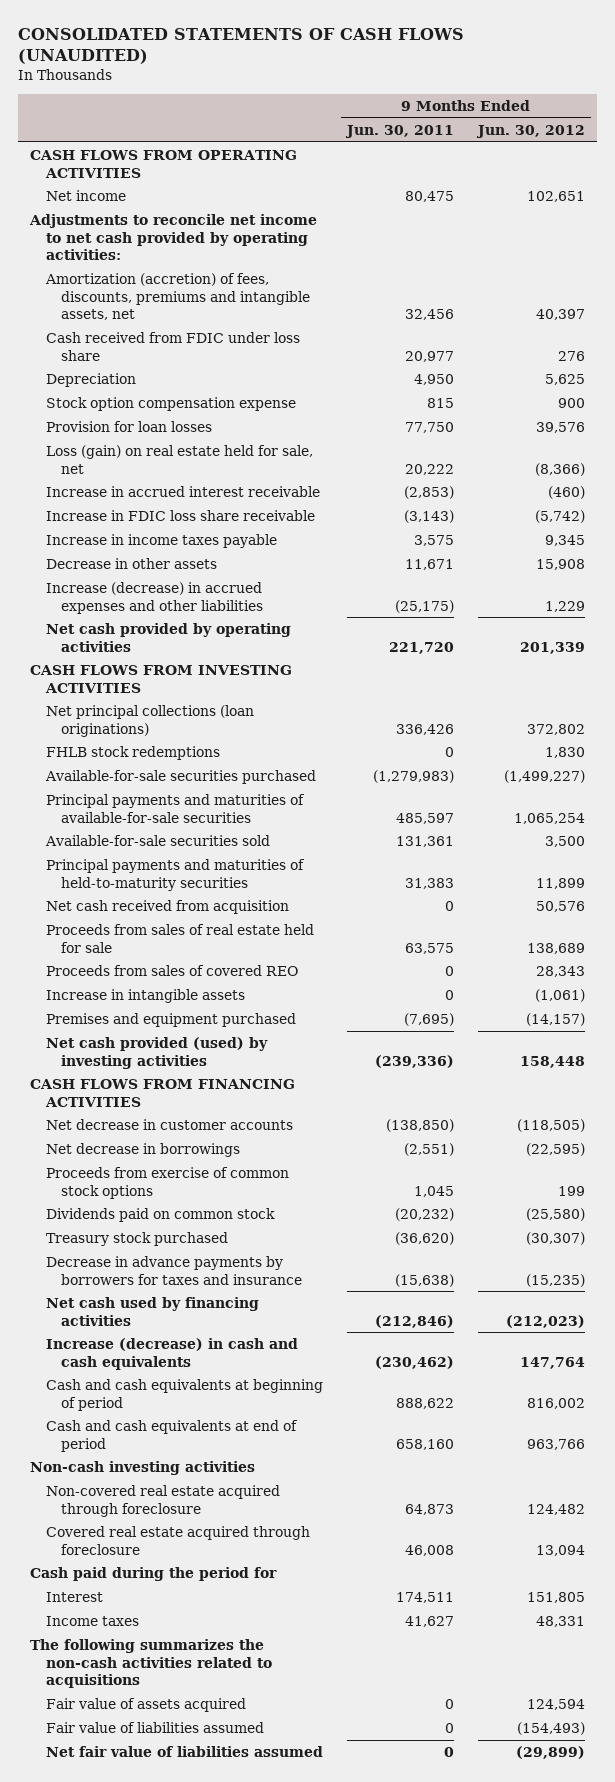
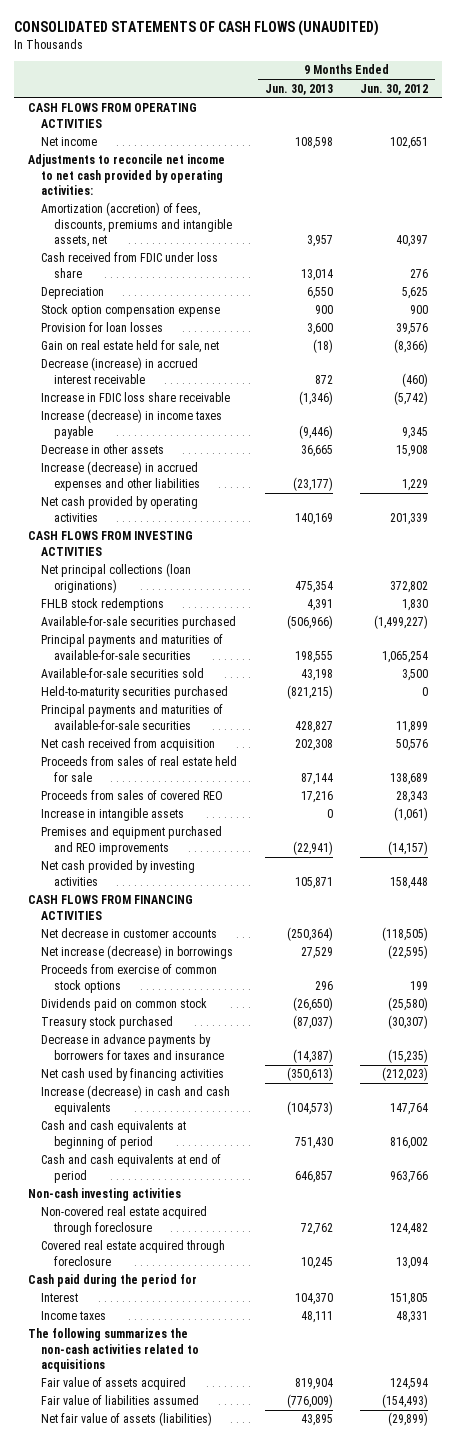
[344,124,454,138] Jun. 30, 2011 -> none
none -> [264,83,333,95] Jun. 30, 2013
[45,445,313,474] Loss (gain) on real estate held for sale, net -> [40,340,219,354] Gain on real estate held for sale, net
[45,486,320,498] Increase in accrued interest receivable -> [40,357,198,384] Decrease (increase) in accrued interest receivable
[45,534,277,549] Increase in income taxes payable -> [40,409,222,439] Increase (decrease) in income taxes payable
none -> [40,686,228,700] Held-to-maturity securities purchased
[45,859,305,891] Principal payments and maturities of held-to-maturity securities -> [40,704,223,730] Principal payments and maturities of available-for-sale securities
[45,1013,296,1028] Premises and equipment purchased -> [40,826,222,855] Premises and equipment purchased and REO improvements
[45,1037,268,1069] Net cash provided (used) by investing activities -> [40,860,195,886] Net cash provided by investing activities
[45,1143,240,1158] Net decrease in borrowings -> [40,945,233,960] Net increase (decrease) in borrowings
[45,1746,323,1758] Net fair value of liabilities assumed -> [40,1412,212,1427] Net fair value of assets (liabilities)

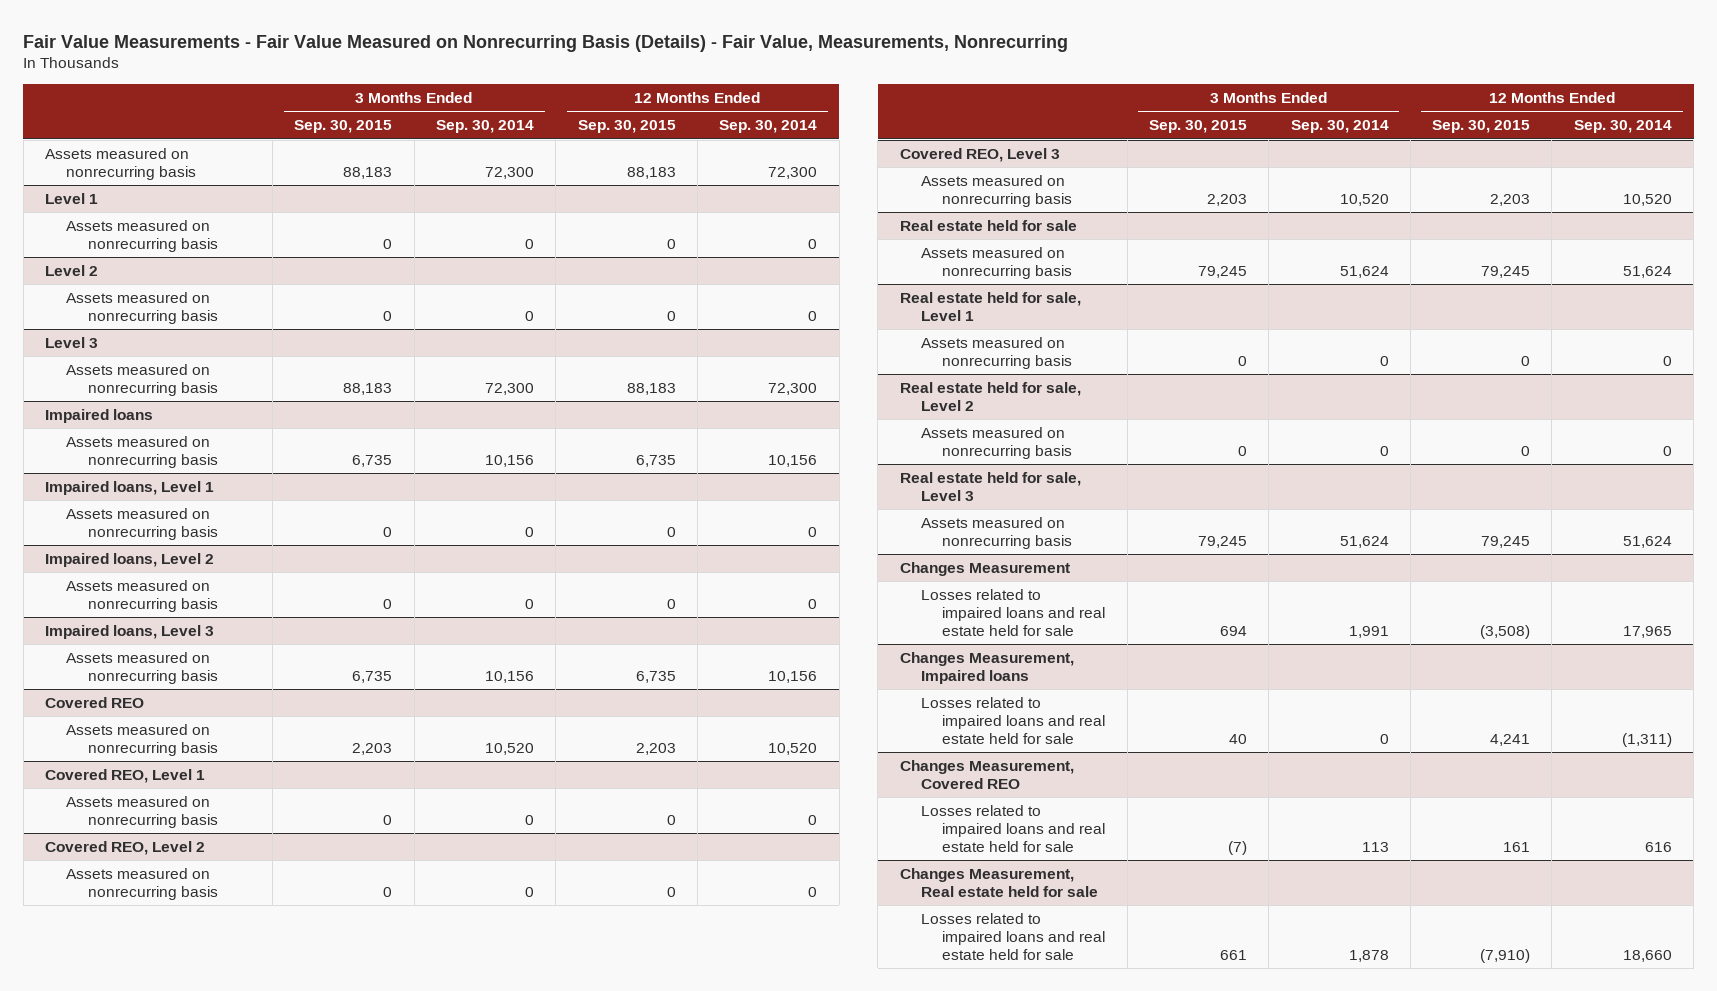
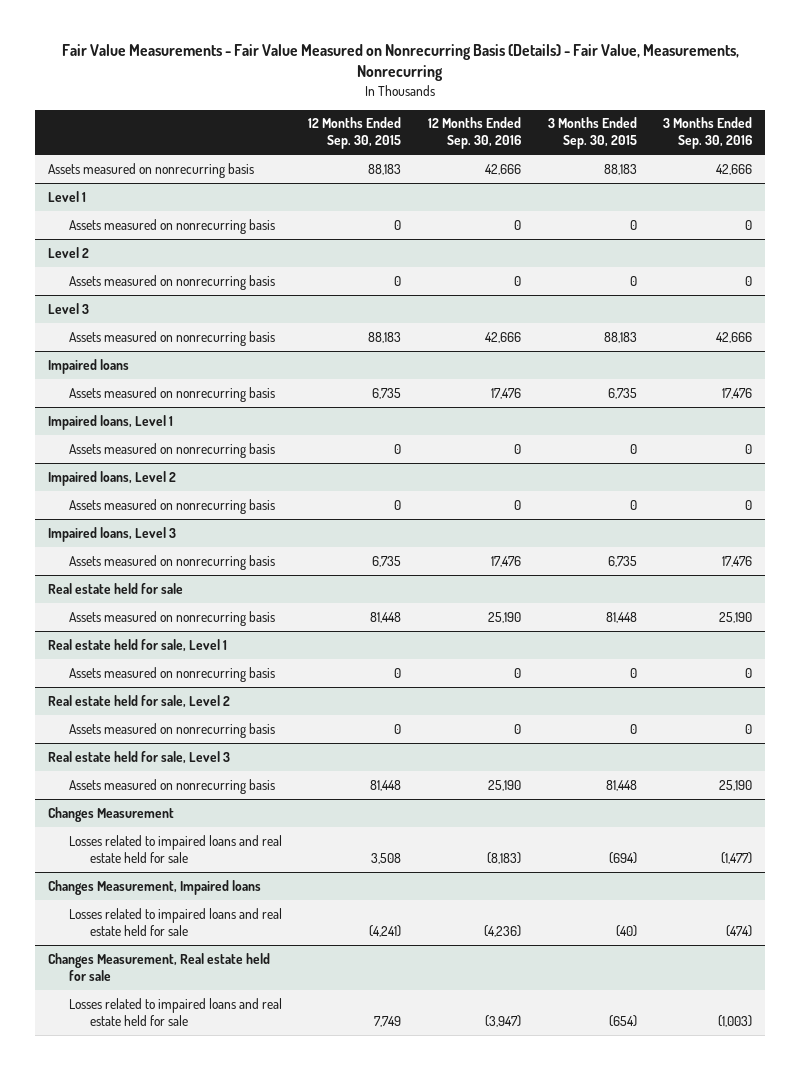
[436,120,535,134] Sep. 30, 2014 -> none
[719,120,818,134] Sep. 30, 2014 -> none
none -> [428,117,522,150] 12 Months Ended Sep. 30, 2016
none -> [663,117,753,150] 3 Months Ended Sep. 30, 2016
[45,697,145,709] Covered REO -> none
[66,724,218,757] Assets measured on nonrecurring basis -> none
[45,769,206,784] Covered REO, Level 1 -> none
[66,796,218,829] Assets measured on nonrecurring basis -> none
[45,841,206,856] Covered REO, Level 2 -> none
[66,868,218,901] Assets measured on nonrecurring basis -> none
[899,148,1060,163] Covered REO, Level 3 -> none
[921,175,1073,208] Assets measured on nonrecurring basis -> none
[1197,266,1247,279] 79,245 -> [605,611,637,623] 81,448
[1481,266,1531,279] 79,245 -> [370,611,402,623] 81,448
[1197,536,1247,549] 79,245 -> [605,779,637,791] 81,448
[1481,536,1531,549] 79,245 -> [370,779,402,791] 81,448
[1219,626,1247,637] 694 -> [608,851,637,864] (694)
[1480,625,1531,640] (3,508) -> [371,852,402,864] 3,508
[899,760,1074,790] Changes Measurement, Covered REO -> none
[921,805,1106,853] Losses related to impaired loans and real estate held for sale -> none
[1228,734,1247,745] 40 -> [615,924,637,937] (40)
[1490,734,1531,747] 4,241 -> [369,924,402,937] (4,241)
[1219,950,1247,961] 661 -> [608,1014,637,1027] (654)
[1480,949,1531,964] (7,910) -> [374,1015,402,1027] 7,749

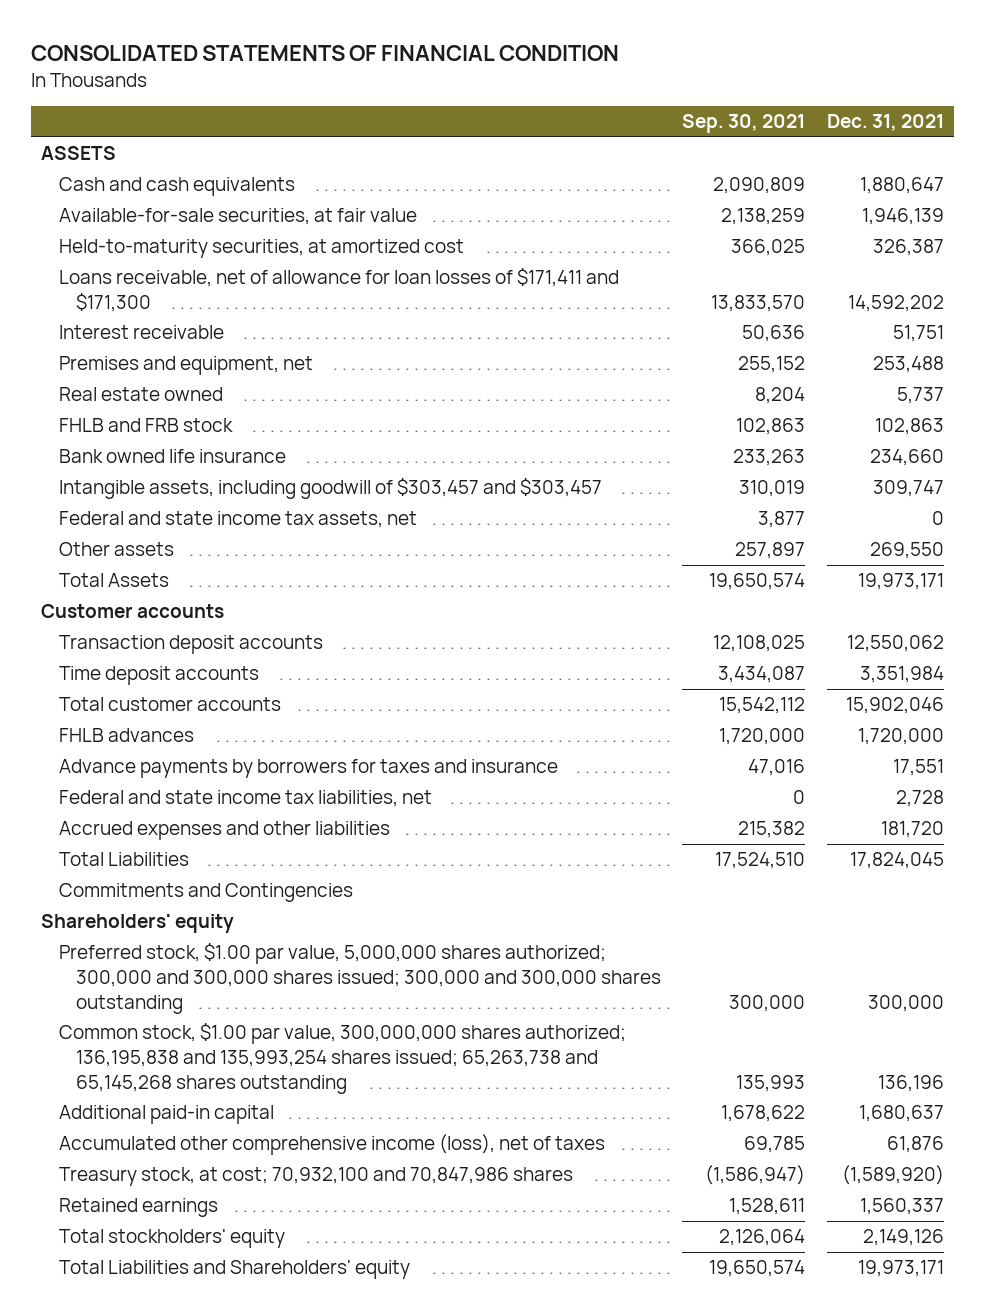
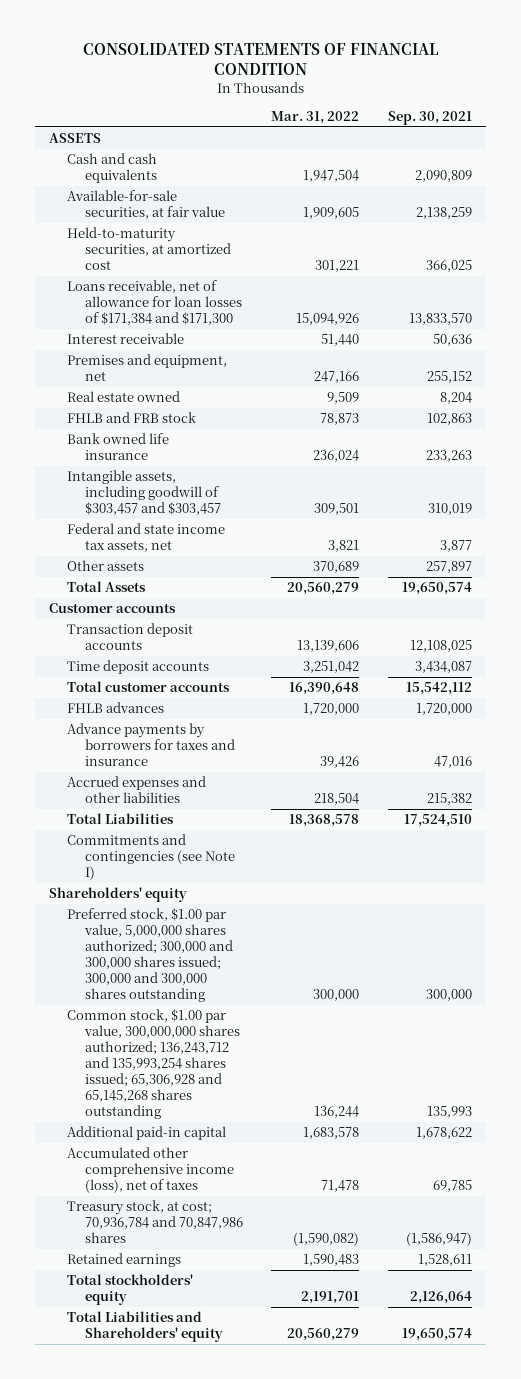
[826,114,944,132] Dec. 31, 2021 -> none
none -> [271,110,360,124] Mar. 31, 2022
[58,268,619,313] Loans receivable, net of allowance for loan losses of $171,411 and $171,300 -> [67,280,242,326] Loans receivable, net of allowance for loan losses of $171,384 and $171,300
[58,790,432,808] Federal and state income tax liabilities, net -> none
[58,883,353,903] Commitments and Contingencies -> [67,834,235,881] Commitments and contingencies (see Note I)
[58,1023,626,1094] Common stock, $1.00 par value, 300,000,000 shares authorized; 136,195,838 and 135,993,254 shares issued; 65,263,738 and 65,145,268 shares outstanding -> [67,1009,240,1120] Common stock, $1.00 par value, 300,000,000 shares authorized; 136,243,712 and 135,993,254 shares issued; 65,306,928 and 65,145,268 shares outstanding
[58,1167,573,1187] Treasury stock, at cost; 70,932,100 and 70,847,986 shares -> [67,1200,243,1244] Treasury stock, at cost; 70,936,784 and 70,847,986 shares

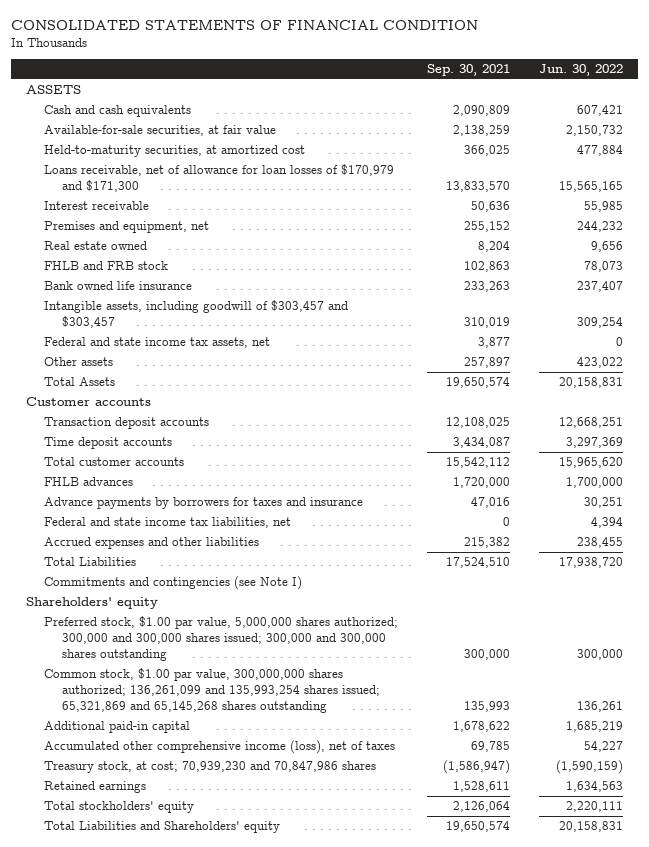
[271,110,360,124] Mar. 31, 2022 -> none
none -> [539,64,624,77] Jun. 30, 2022
[67,280,242,326] Loans receivable, net of allowance for loan losses of $171,384 and $171,300 -> [43,164,394,193] Loans receivable, net of allowance for loan losses of $170,979 and $171,300
none -> [43,517,291,529] Federal and state income tax liabilities, net
[67,1009,240,1120] Common stock, $1.00 par value, 300,000,000 shares authorized; 136,243,712 and 135,993,254 shares issued; 65,306,928 and 65,145,268 shares outstanding -> [43,668,380,713] Common stock, $1.00 par value, 300,000,000 shares authorized; 136,261,099 and 135,993,254 shares issued; 65,321,869 and 65,145,268 shares outstanding
[67,1200,243,1244] Treasury stock, at cost; 70,936,784 and 70,847,986 shares -> [43,761,376,774] Treasury stock, at cost; 70,939,230 and 70,847,986 shares

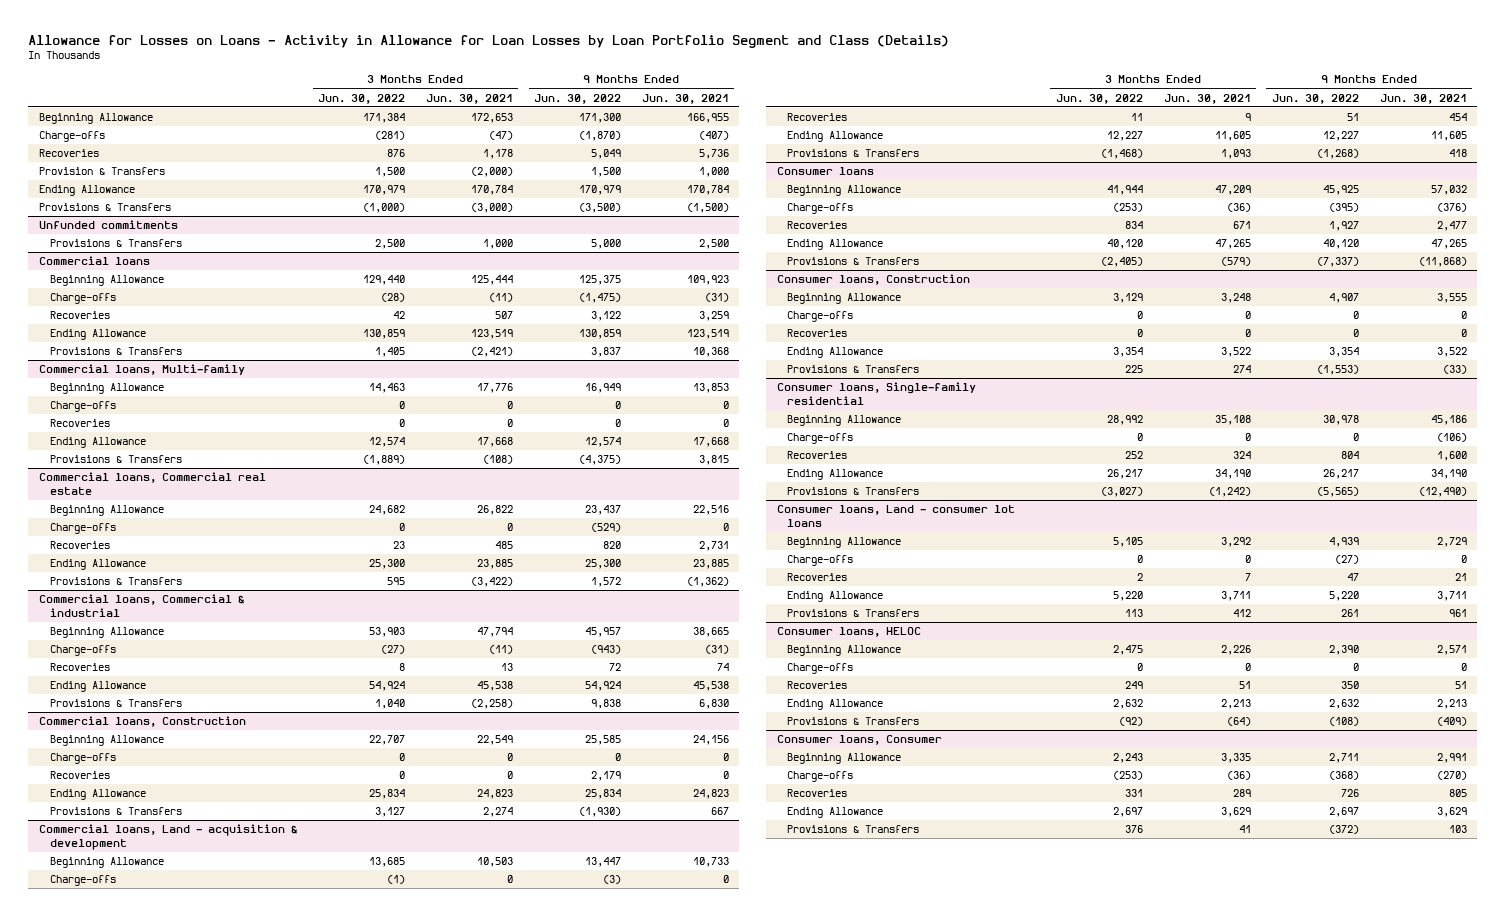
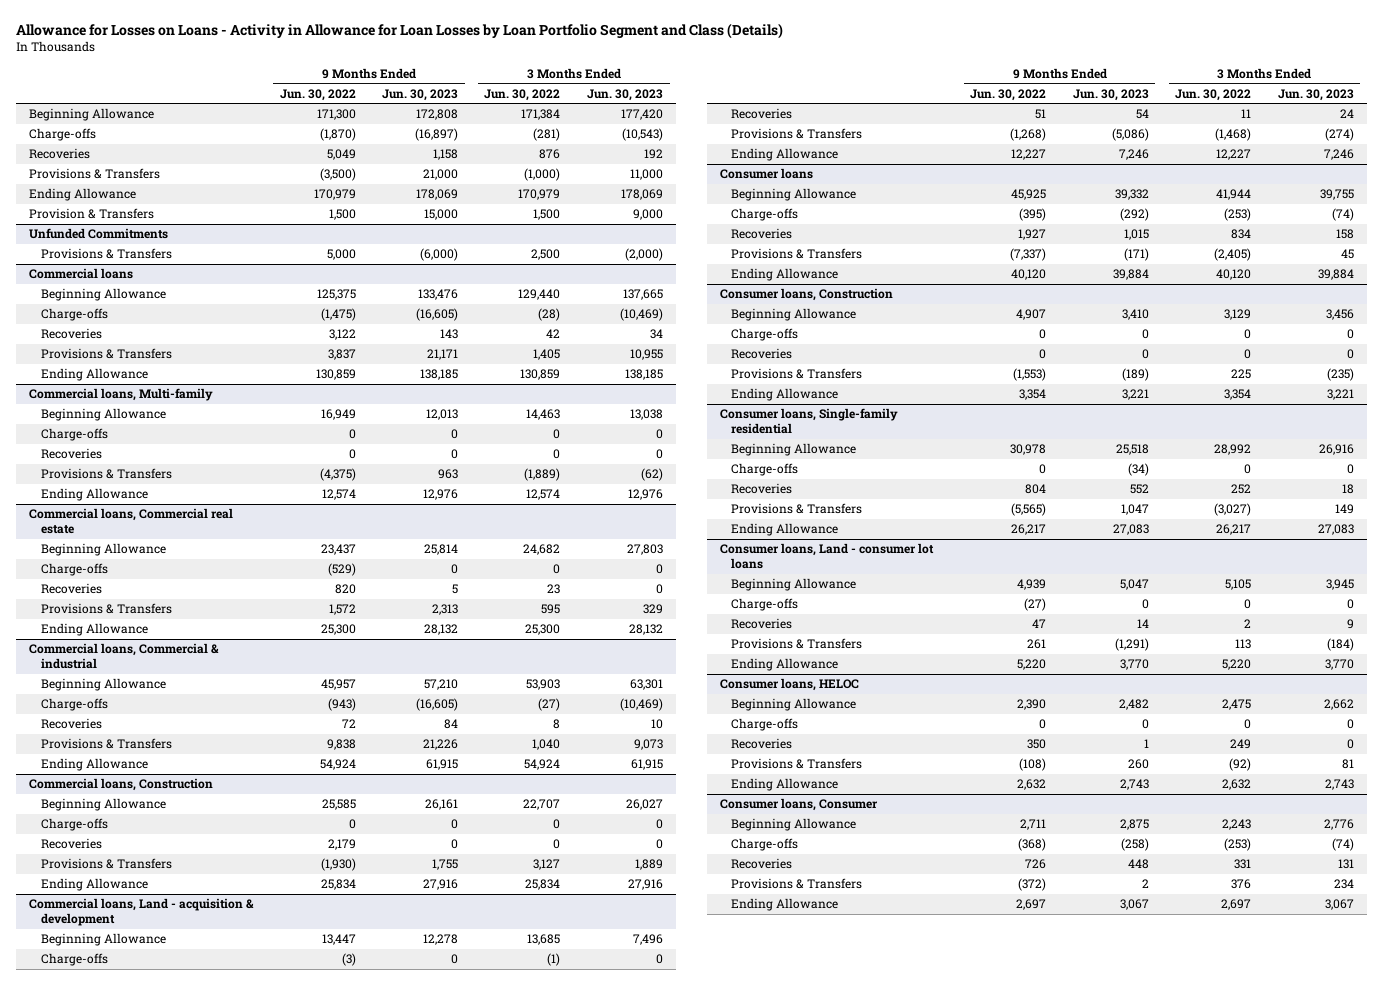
[425,93,513,104] Jun. 30, 2021 -> none
[641,93,729,104] Jun. 30, 2021 -> none
none -> [382,88,459,101] Jun. 30, 2023
none -> [586,88,663,101] Jun. 30, 2023
[38,185,135,197] Ending Allowance -> [29,188,137,202] Ending Allowance
[38,167,165,176] Provision & Transfers -> [29,208,155,220] Provision & Transfers
[38,220,178,230] Unfunded commitments -> [29,228,169,240] Unfunded Commitments
[49,329,146,341] Ending Allowance -> [40,368,148,382] Ending Allowance
[49,437,146,449] Ending Allowance -> [40,488,148,502] Ending Allowance
[49,559,146,571] Ending Allowance -> [40,623,148,637] Ending Allowance
[49,681,146,693] Ending Allowance -> [40,758,148,772] Ending Allowance
[49,789,146,801] Ending Allowance -> [40,878,148,892] Ending Allowance
[787,131,884,143] Ending Allowance -> [731,148,839,162] Ending Allowance
[787,239,884,251] Ending Allowance -> [731,268,839,282] Ending Allowance
[787,347,884,359] Ending Allowance -> [731,388,839,402] Ending Allowance
[787,469,884,481] Ending Allowance -> [731,523,839,537] Ending Allowance
[787,591,884,603] Ending Allowance -> [731,658,839,672] Ending Allowance
[787,699,884,711] Ending Allowance -> [731,778,839,792] Ending Allowance
[787,807,884,819] Ending Allowance -> [731,898,839,912] Ending Allowance

